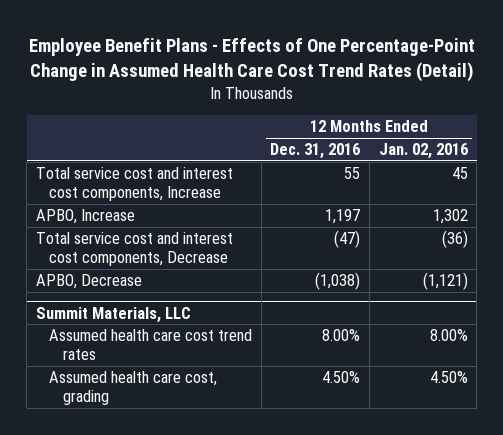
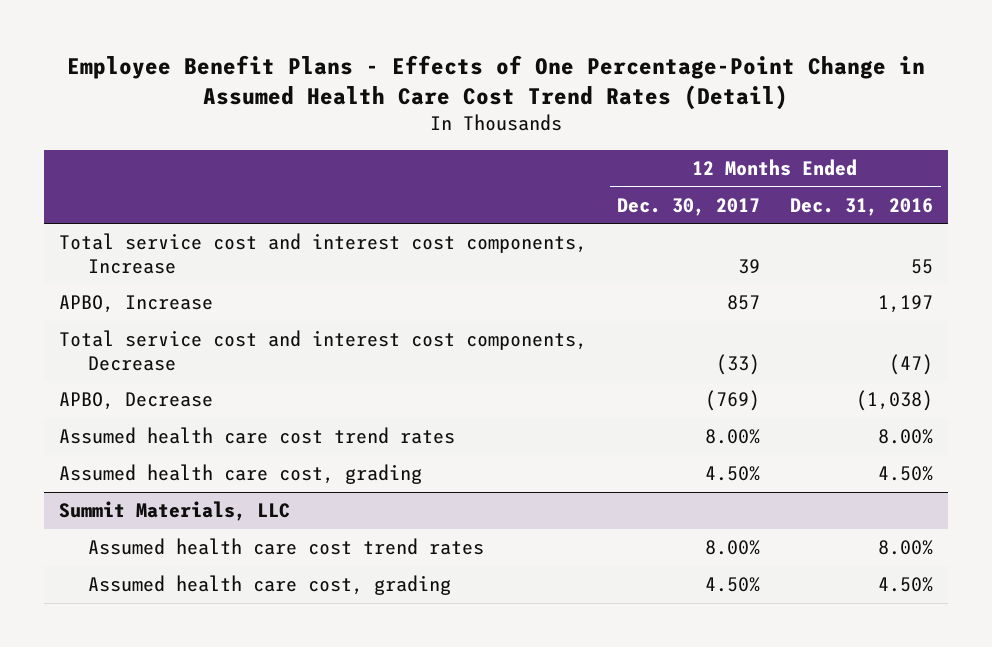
[378,143,468,160] Jan. 02, 2016 -> none
none -> [617,197,761,216] Dec. 30, 2017
none -> [58,427,455,445] Assumed health care cost trend rates
none -> [58,464,422,485] Assumed health care cost, grading

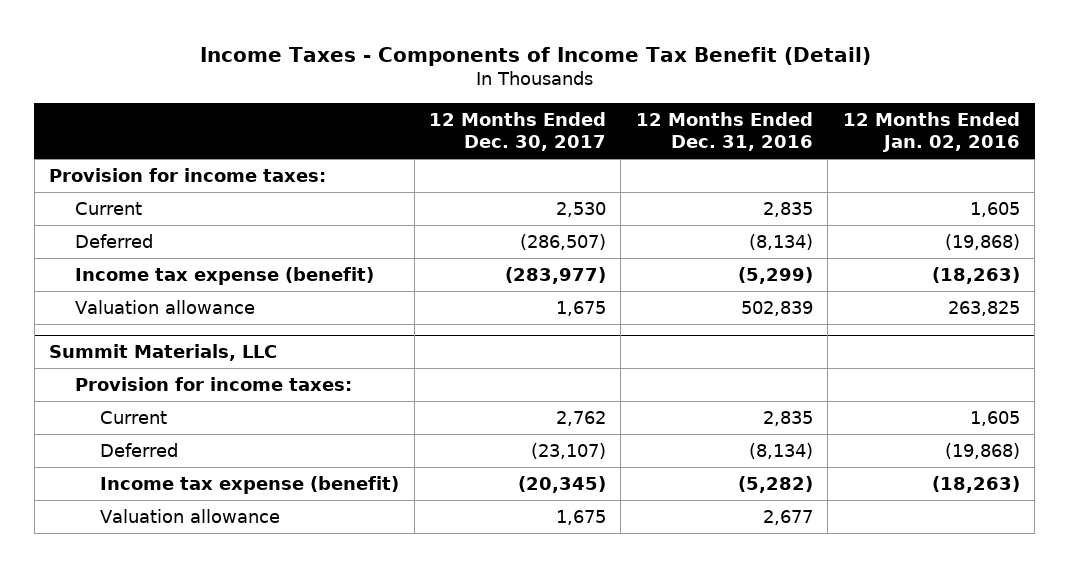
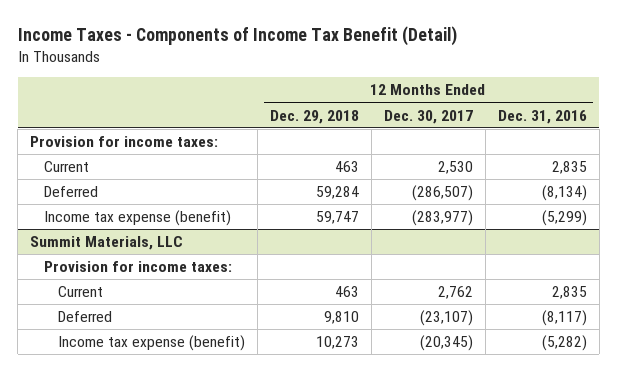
[842,111,1020,153] 12 Months Ended Jan. 02, 2016 -> none
none -> [269,109,359,124] Dec. 29, 2018
[74,299,255,314] Valuation allowance -> none
[748,442,813,459] (8,134) -> [541,310,587,327] (8,117)
[100,508,281,523] Valuation allowance -> none

